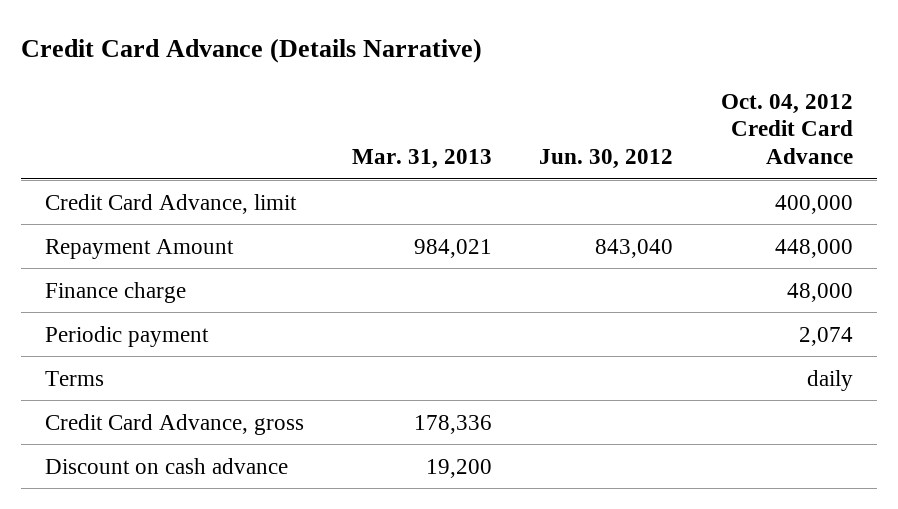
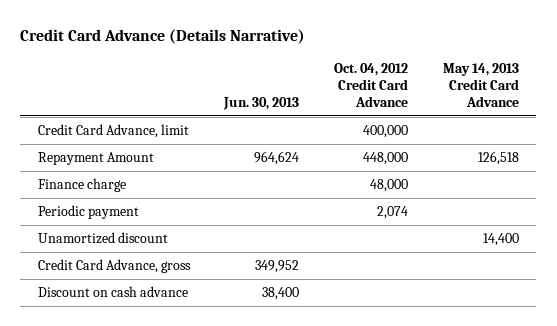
[351,148,492,169] Mar. 31, 2013 -> none
[539,148,674,169] Jun. 30, 2012 -> none
none -> [223,96,300,110] Jun. 30, 2013
none -> [442,63,519,107] May 14, 2013 Credit Card Advance
[45,370,105,386] Terms -> none
none -> [37,232,168,245] Unamortized discount

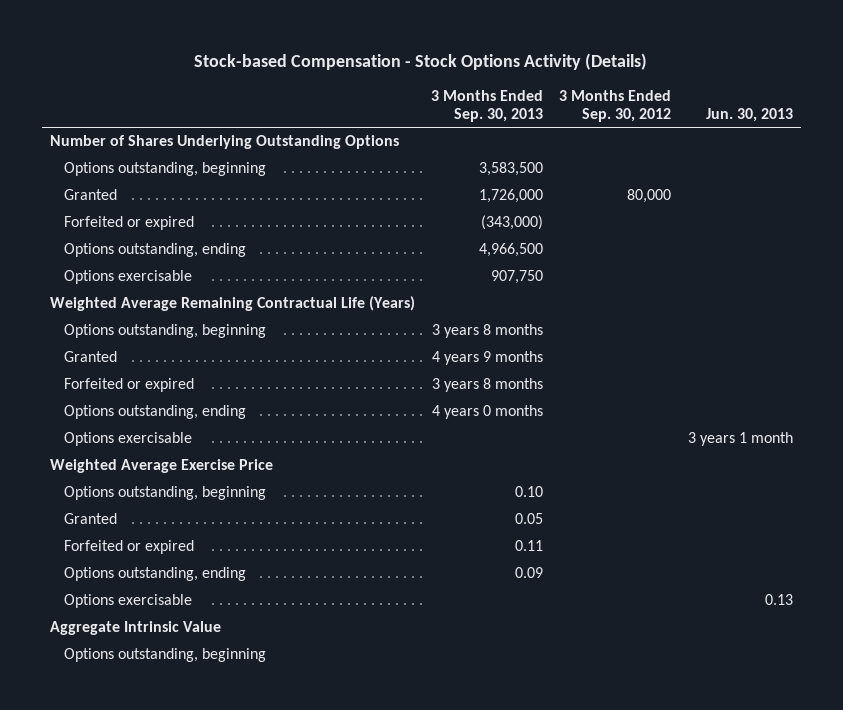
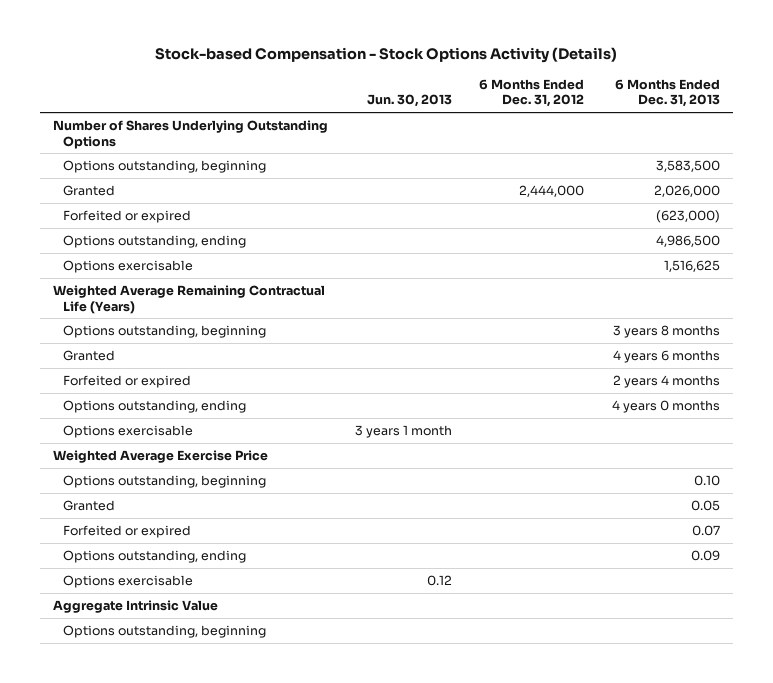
[431,89,544,123] 3 Months Ended Sep. 30, 2013 -> none
[559,89,672,123] 3 Months Ended Sep. 30, 2012 -> none
none -> [479,78,585,108] 6 Months Ended Dec. 31, 2012
none -> [614,78,720,108] 6 Months Ended Dec. 31, 2013
[764,594,793,606] 0.13 -> [427,574,453,586] 0.12

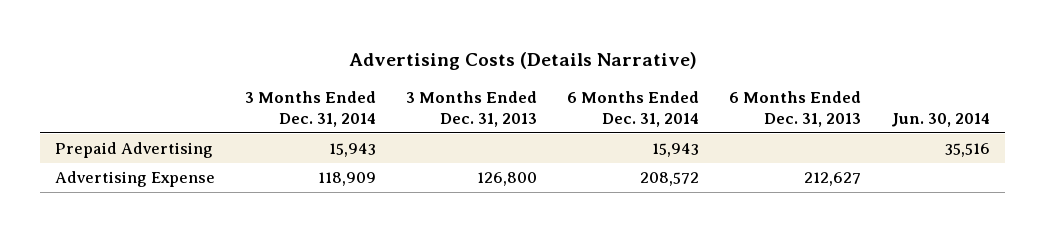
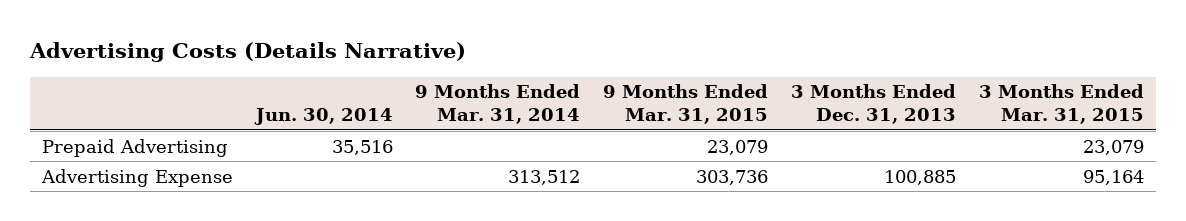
[245,90,377,128] 3 Months Ended Dec. 31, 2014 -> none
[566,90,699,128] 6 Months Ended Dec. 31, 2014 -> none
[728,90,861,128] 6 Months Ended Dec. 31, 2013 -> none
none -> [415,84,581,125] 9 Months Ended Mar. 31, 2014
none -> [603,84,769,125] 9 Months Ended Mar. 31, 2015
none -> [979,84,1145,125] 3 Months Ended Mar. 31, 2015
[477,172,538,187] 126,800 -> [884,169,957,185] 100,885

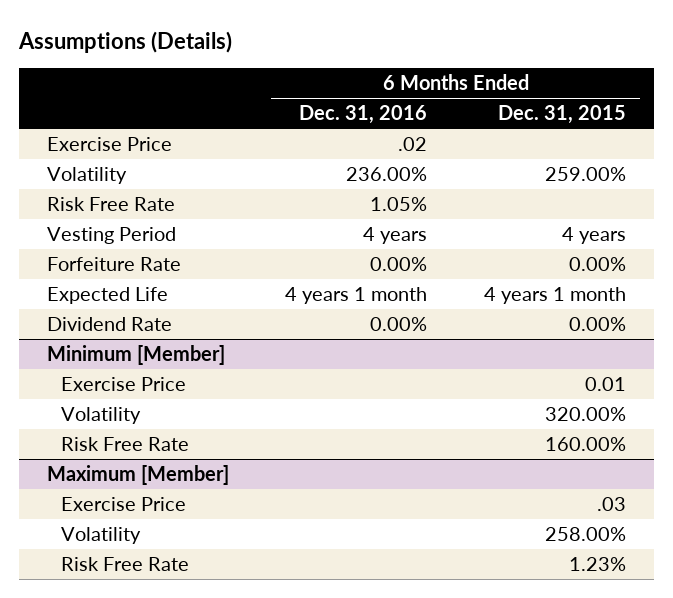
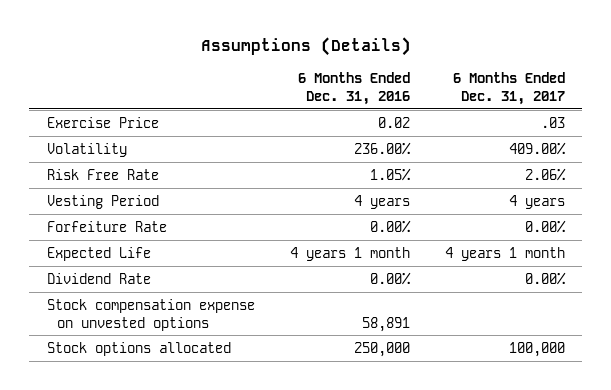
[497,105,626,125] Dec. 31, 2015 -> none
none -> [452,71,565,105] 6 Months Ended Dec. 31, 2017
[398,137,428,152] .02 -> [377,116,410,128] 0.02
[46,345,225,366] Minimum [Member] -> none
[61,377,187,392] Exercise Price -> none
[61,407,142,425] Volatility -> none
[61,437,190,452] Risk Free Rate -> none
[46,465,229,486] Maximum [Member] -> none
[61,497,187,512] Exercise Price -> none
[61,527,142,545] Volatility -> none
[61,557,190,572] Risk Free Rate -> none
none -> [46,298,255,331] Stock compensation expense on unvested options
none -> [46,341,231,356] Stock options allocated

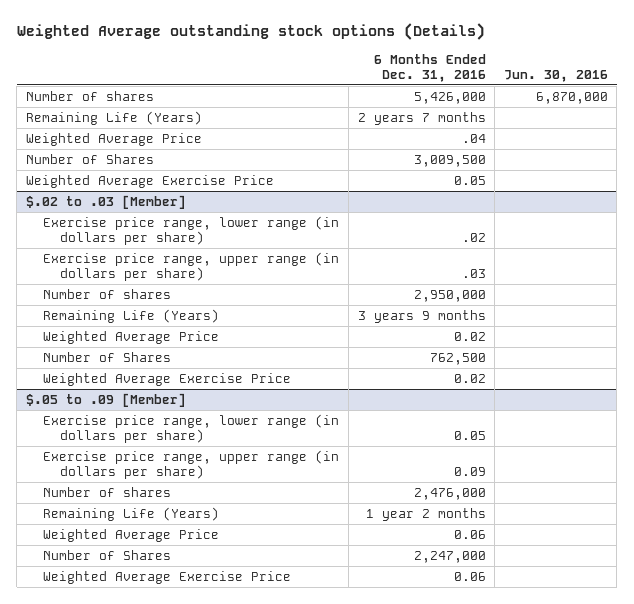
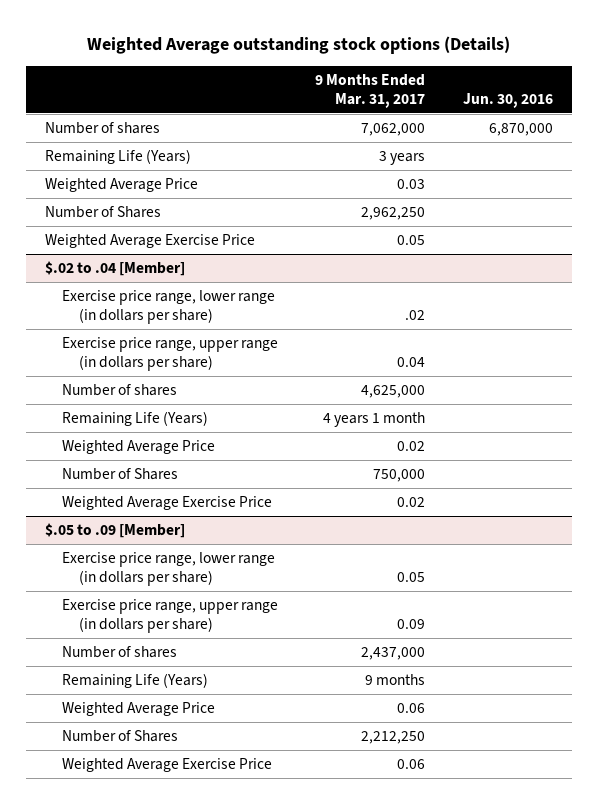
[373,53,486,82] 6 Months Ended Dec. 31, 2016 -> none
none -> [315,73,426,108] 9 Months Ended Mar. 31, 2017
[26,194,187,209] $.02 to .03 [Member] -> [44,261,185,277] $.02 to .04 [Member]

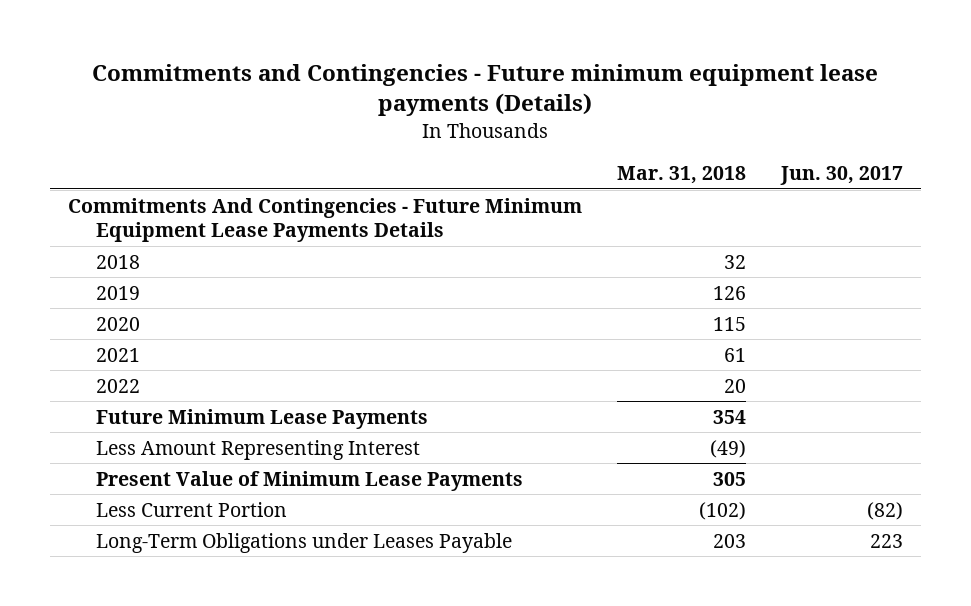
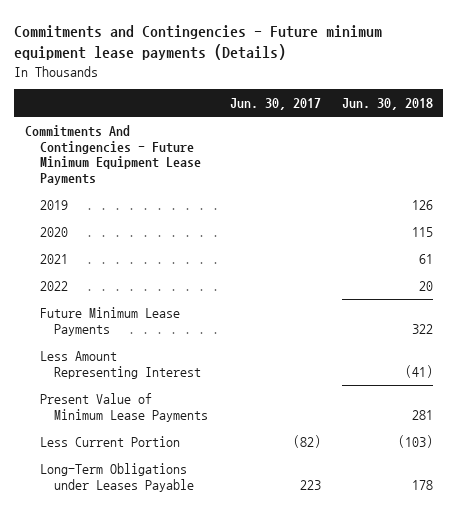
[616,166,746,185] Mar. 31, 2018 -> none
none -> [341,98,433,111] Jun. 30, 2018
[95,254,140,269] 2018 -> none
[67,197,582,243] Commitments And Contingencies - Future Minimum Equipment Lease Payments Details -> [24,124,201,186] Commitments And Contingencies - Future Minimum Equipment Lease Payments

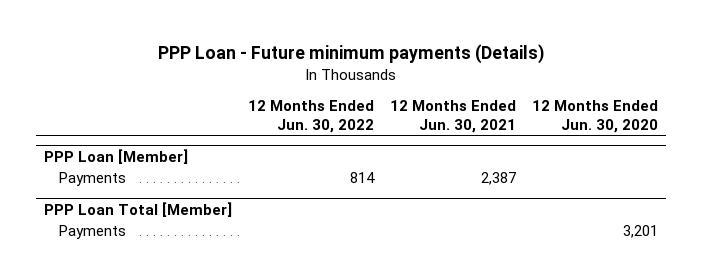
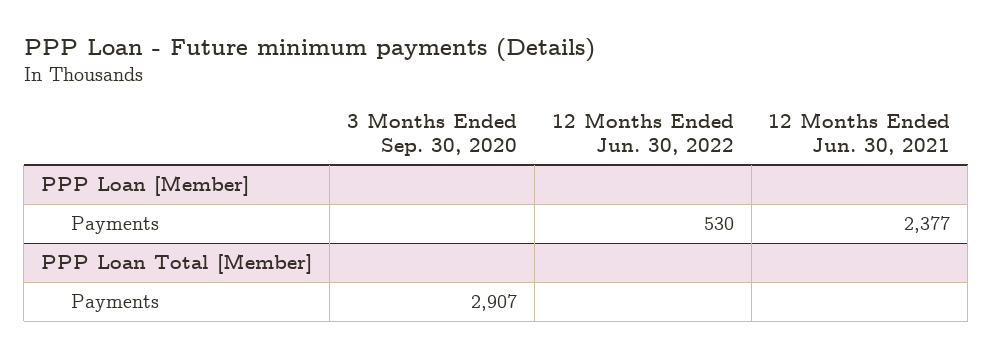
[532,100,659,133] 12 Months Ended Jun. 30, 2020 -> none
none -> [346,111,517,156] 3 Months Ended Sep. 30, 2020
[349,172,375,184] 814 -> [703,217,734,231] 530
[480,172,516,186] 2,387 -> [904,216,951,234] 2,377

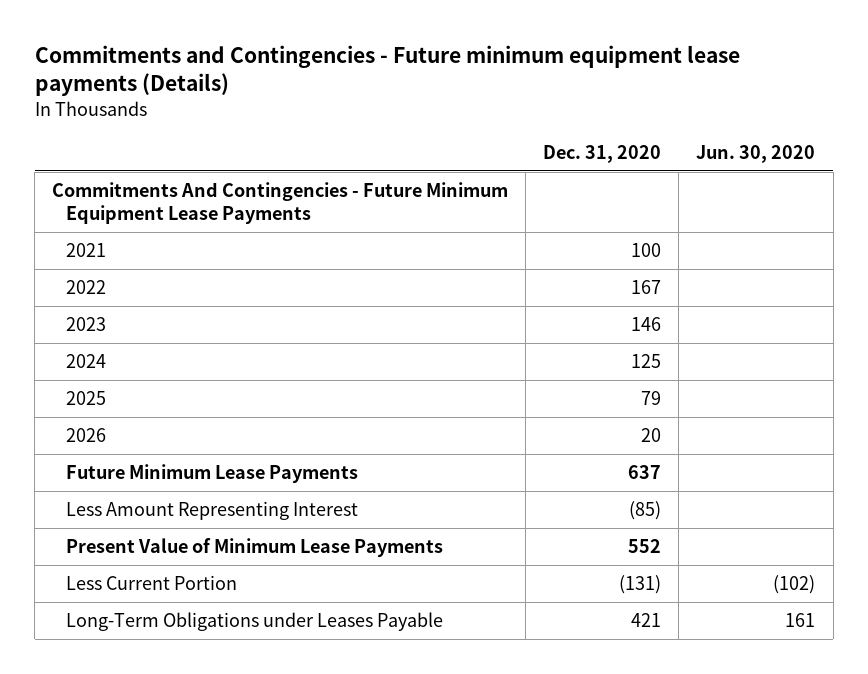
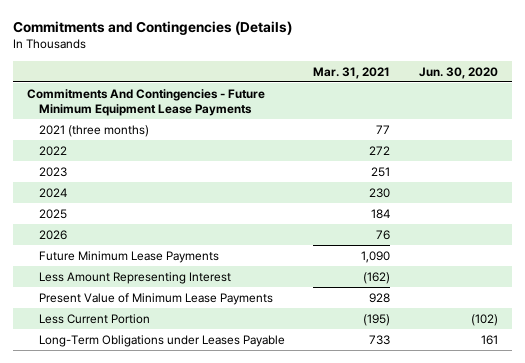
[34,44,740,97] Commitments and Contingencies - Future minimum equipment lease payments (Details) -> [13,20,293,35] Commitments and Contingencies (Details)
[543,144,662,163] Dec. 31, 2020 -> none
none -> [313,66,391,79] Mar. 31, 2021
[65,243,106,258] 2021 -> [38,125,149,138] 2021 (three months)

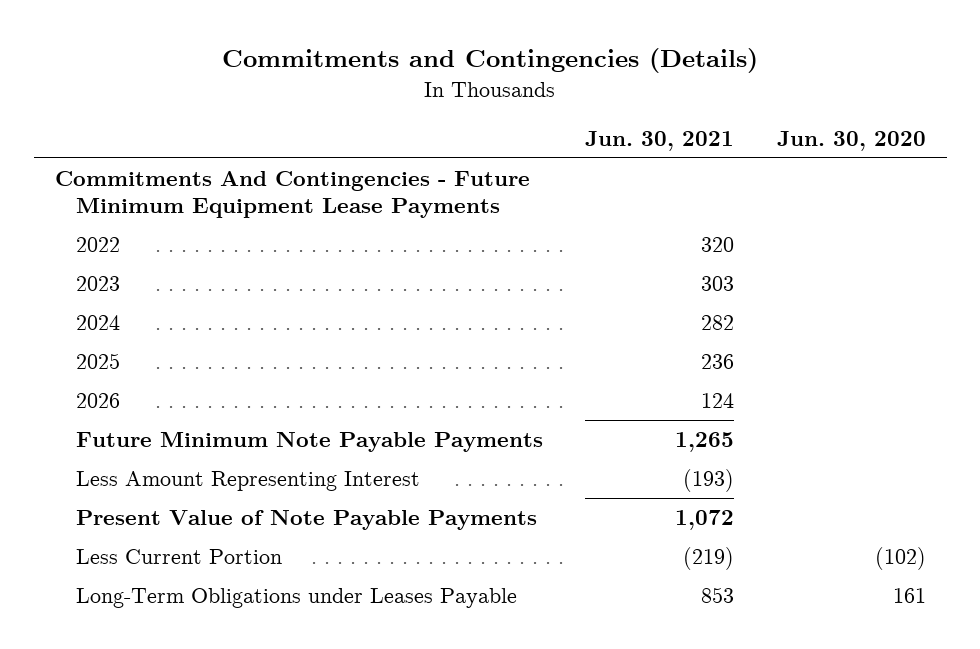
[313,66,391,79] Mar. 31, 2021 -> none
none -> [585,130,735,151] Jun. 30, 2021
[38,125,149,138] 2021 (three months) -> none
[38,251,219,264] Future Minimum Lease Payments -> [76,432,544,453] Future Minimum Note Payable Payments
[38,293,273,306] Present Value of Minimum Lease Payments -> [76,510,538,531] Present Value of Note Payable Payments

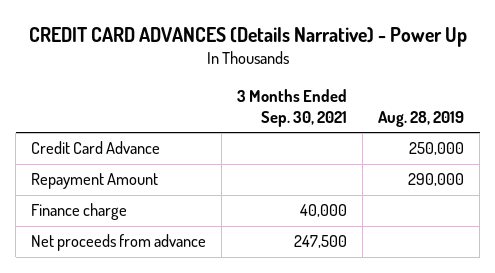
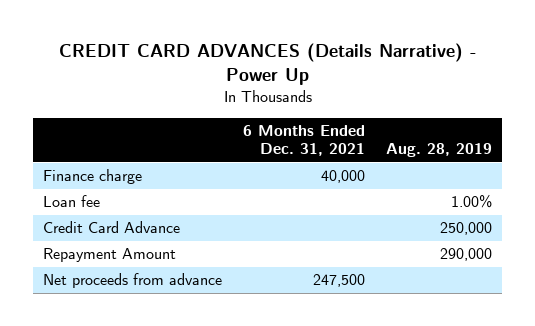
[237,89,348,127] 3 Months Ended Sep. 30, 2021 -> none
none -> [243,125,366,157] 6 Months Ended Dec. 31, 2021
[31,203,128,221] Finance charge -> [43,169,143,185] Finance charge
none -> [43,195,101,208] Loan fee

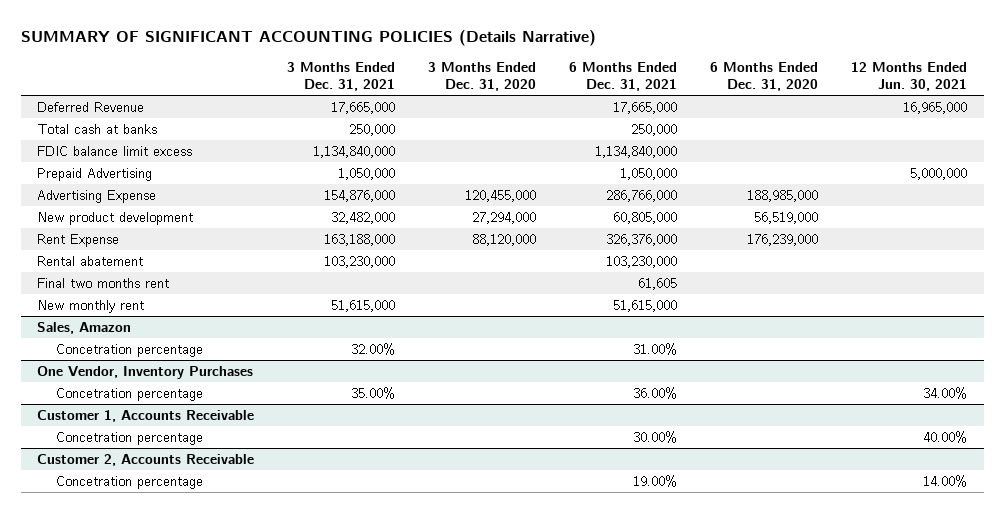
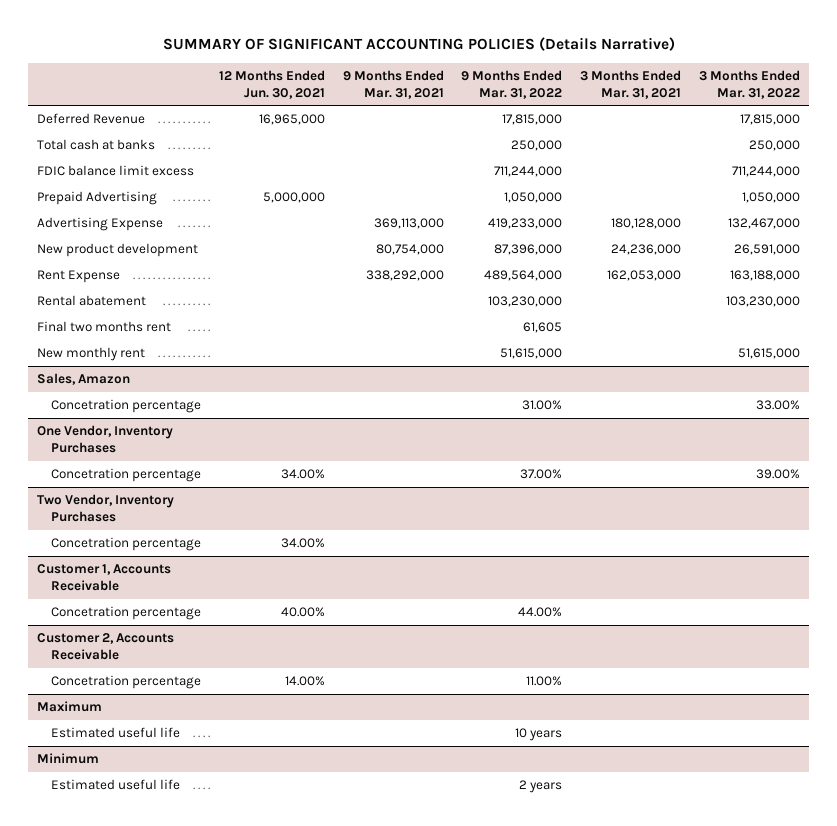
[287,61,396,92] 3 Months Ended Dec. 31, 2021 -> none
[428,61,537,92] 3 Months Ended Dec. 31, 2020 -> none
[569,61,678,92] 6 Months Ended Dec. 31, 2021 -> none
[710,61,819,92] 6 Months Ended Dec. 31, 2020 -> none
none -> [342,70,444,99] 9 Months Ended Mar. 31, 2021
none -> [461,70,563,99] 9 Months Ended Mar. 31, 2022
none -> [580,70,682,99] 3 Months Ended Mar. 31, 2021
none -> [699,70,801,99] 3 Months Ended Mar. 31, 2022
none -> [36,494,174,522] Two Vendor, Inventory Purchases
none -> [50,537,201,552] Concetration percentage
none -> [36,701,102,713] Maximum
none -> [50,727,180,739] Estimated useful life
none -> [36,753,99,765] Minimum
none -> [50,779,180,791] Estimated useful life

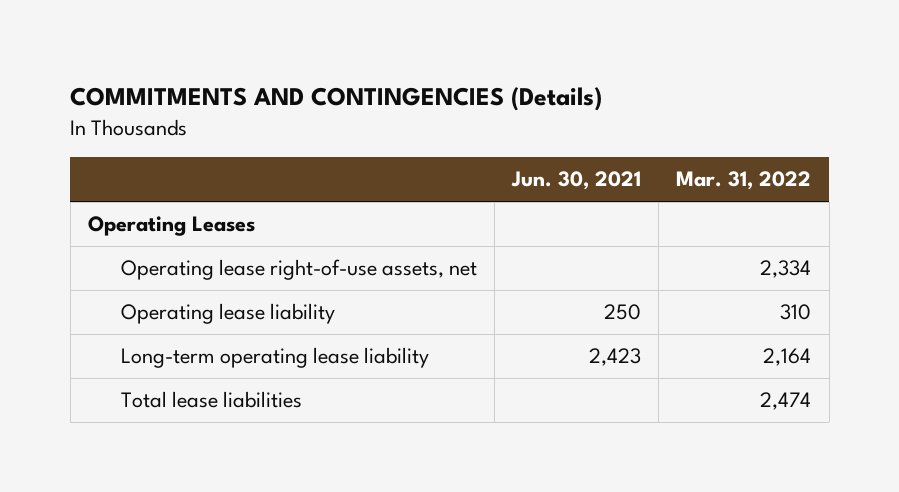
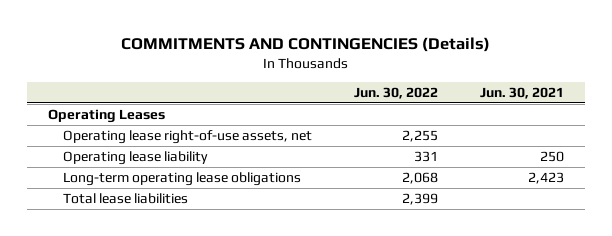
[676,171,812,191] Mar. 31, 2022 -> none
none -> [354,87,439,100] Jun. 30, 2022
[120,347,429,369] Long-term operating lease liability -> [63,171,302,186] Long-term operating lease obligations

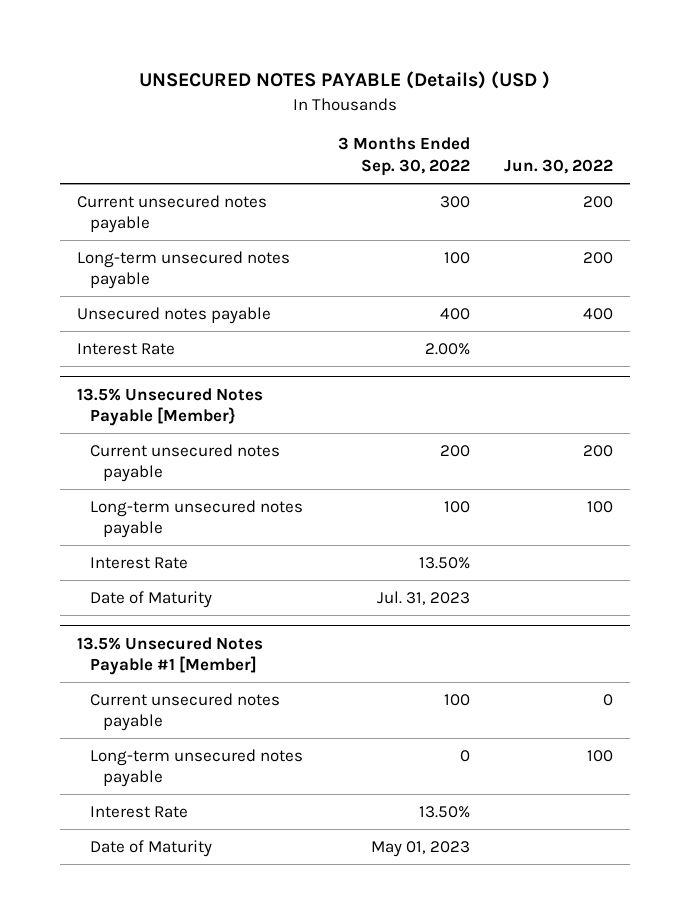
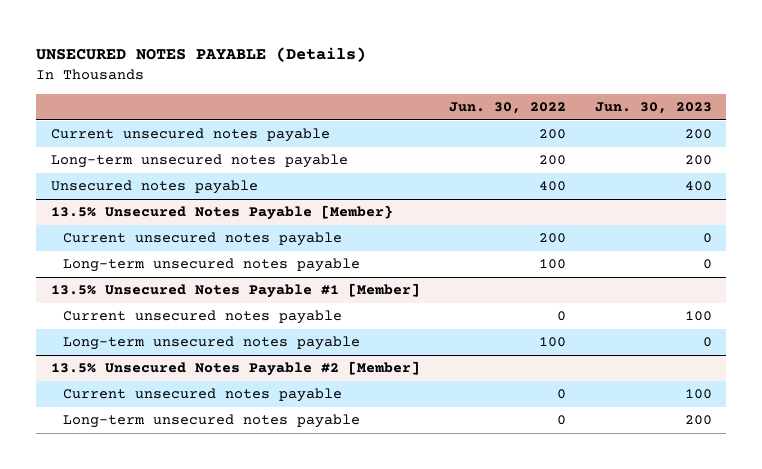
[138,71,550,90] UNSECURED NOTES PAYABLE (Details) (USD ) -> [36,47,367,63] UNSECURED NOTES PAYABLE (Details)
[337,137,470,177] 3 Months Ended Sep. 30, 2022 -> none
none -> [594,102,712,115] Jun. 30, 2023
[76,342,175,355] Interest Rate -> none
[90,556,189,569] Interest Rate -> none
[90,590,213,608] Date of Maturity -> none
[90,805,189,818] Interest Rate -> none
[90,839,213,857] Date of Maturity -> none
none -> [50,361,420,377] 13.5% Unsecured Notes Payable #2 [Member]
none -> [63,388,343,403] Current unsecured notes payable
none -> [63,414,361,429] Long-term unsecured notes payable

